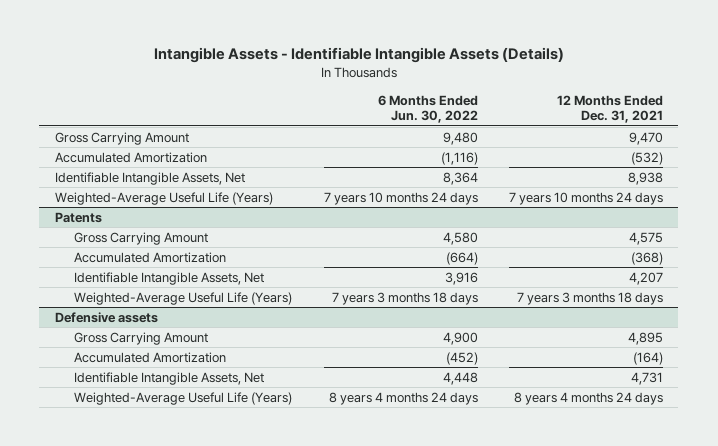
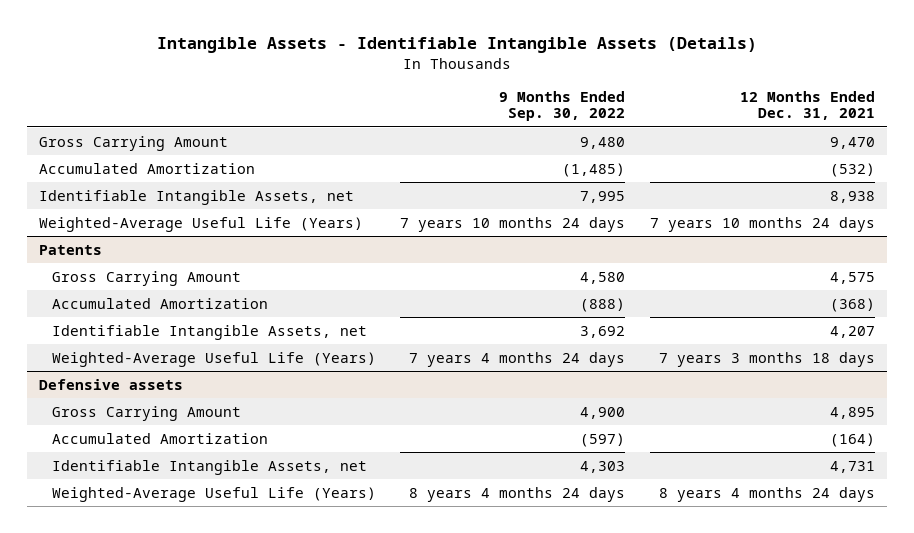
[377,94,478,124] 6 Months Ended Jun. 30, 2022 -> none
none -> [499,90,626,122] 9 Months Ended Sep. 30, 2022
[54,171,245,185] Identifiable Intangible Assets, Net -> [39,189,355,205] Identifiable Intangible Assets, net
[74,271,265,285] Identifiable Intangible Assets, Net -> [51,324,367,340] Identifiable Intangible Assets, net
[74,371,265,385] Identifiable Intangible Assets, Net -> [51,459,367,475] Identifiable Intangible Assets, net

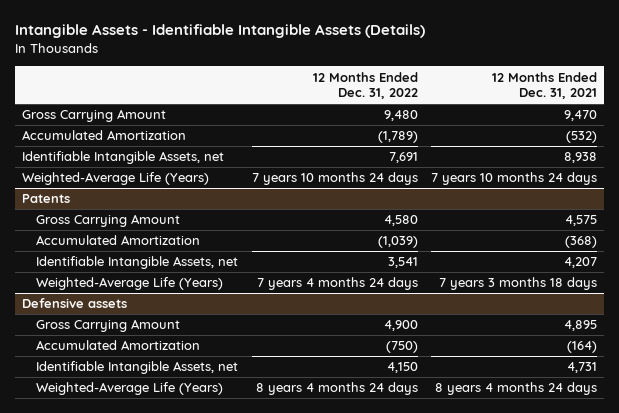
[499,90,626,122] 9 Months Ended Sep. 30, 2022 -> none
none -> [312,71,418,100] 12 Months Ended Dec. 31, 2022
[39,216,364,232] Weighted-Average Useful Life (Years) -> [21,172,209,186] Weighted-Average Life (Years)
[51,351,376,367] Weighted-Average Useful Life (Years) -> [35,277,223,291] Weighted-Average Life (Years)
[51,486,376,502] Weighted-Average Useful Life (Years) -> [35,382,223,396] Weighted-Average Life (Years)

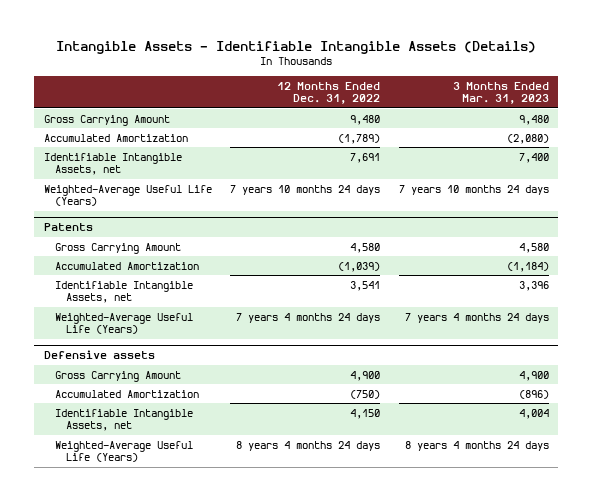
[492,71,598,100] 12 Months Ended Dec. 31, 2021 -> none
none -> [452,81,549,105] 3 Months Ended Mar. 31, 2023
[21,172,209,186] Weighted-Average Life (Years) -> [43,184,212,207] Weighted-Average Useful Life (Years)
[35,277,223,291] Weighted-Average Life (Years) -> [54,312,193,335] Weighted-Average Useful Life (Years)
[35,382,223,396] Weighted-Average Life (Years) -> [54,440,193,463] Weighted-Average Useful Life (Years)

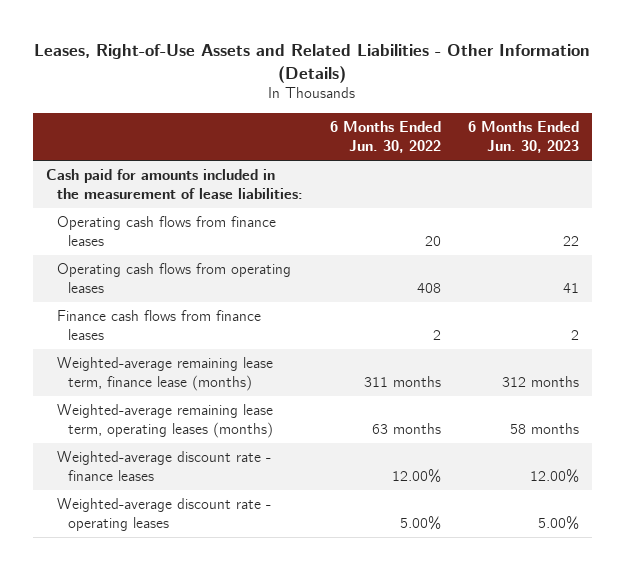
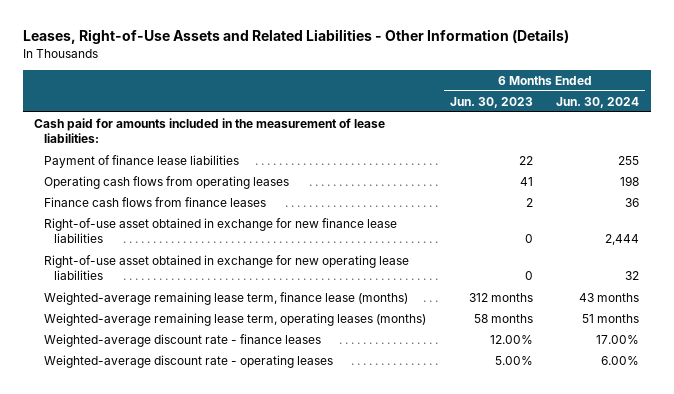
[329,121,441,154] 6 Months Ended Jun. 30, 2022 -> none
none -> [556,96,640,108] Jun. 30, 2024
[57,216,277,246] Operating cash flows from finance leases -> none
none -> [44,154,240,168] Payment of finance lease liabilities
none -> [44,217,398,244] Right-of-use asset obtained in exchange for new finance lease liabilities
none -> [44,254,410,281] Right-of-use asset obtained in exchange for new operating lease liabilities

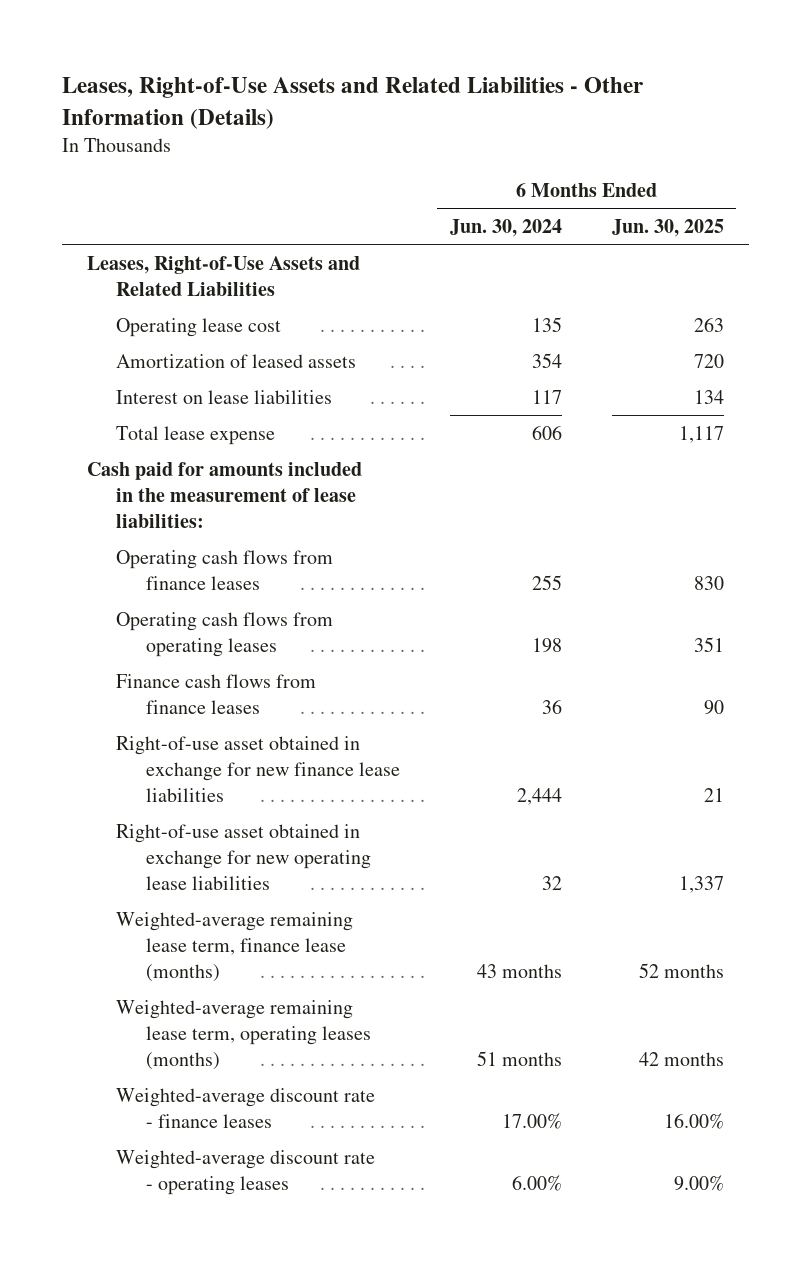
[449,96,533,108] Jun. 30, 2023 -> none
none -> [611,218,724,237] Jun. 30, 2025
none -> [86,255,360,296] Leases, Right-of-Use Assets and Related Liabilities
none -> [116,317,282,337] Operating lease cost
none -> [116,353,357,368] Amortization of leased assets
none -> [116,389,333,404] Interest on lease liabilities
none -> [116,425,276,445] Total lease expense
[44,154,240,168] Payment of finance lease liabilities -> [116,549,334,590] Operating cash flows from finance leases

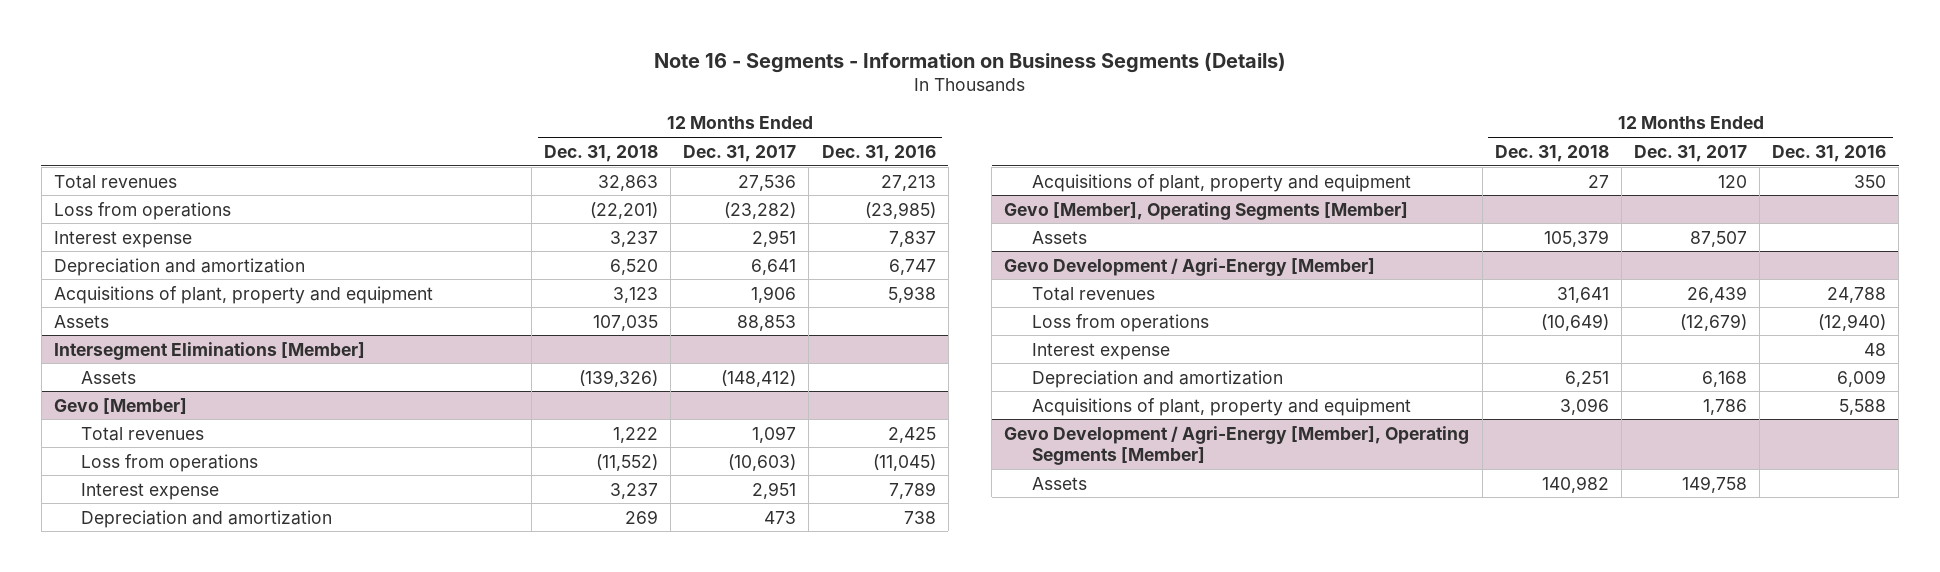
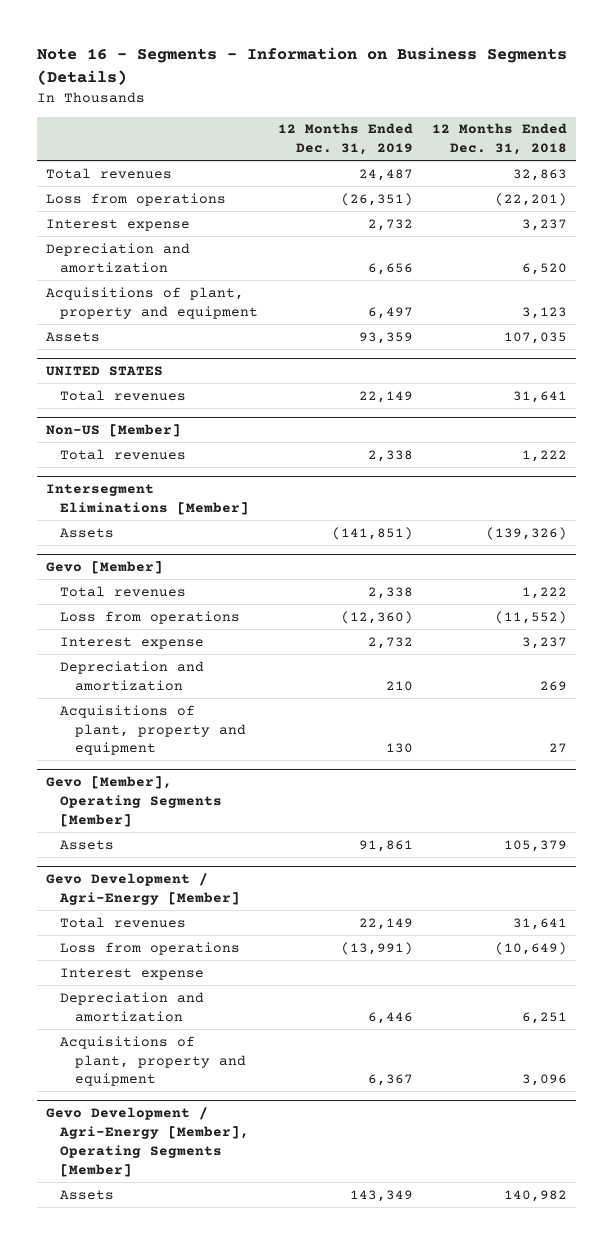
[683,144,797,162] Dec. 31, 2017 -> none
[821,144,936,162] Dec. 31, 2016 -> none
none -> [277,123,413,156] 12 Months Ended Dec. 31, 2019
none -> [46,366,164,377] UNITED STATES
none -> [60,389,187,401] Total revenues
none -> [46,424,182,438] Non-US [Member]
none -> [60,448,187,460] Total revenues

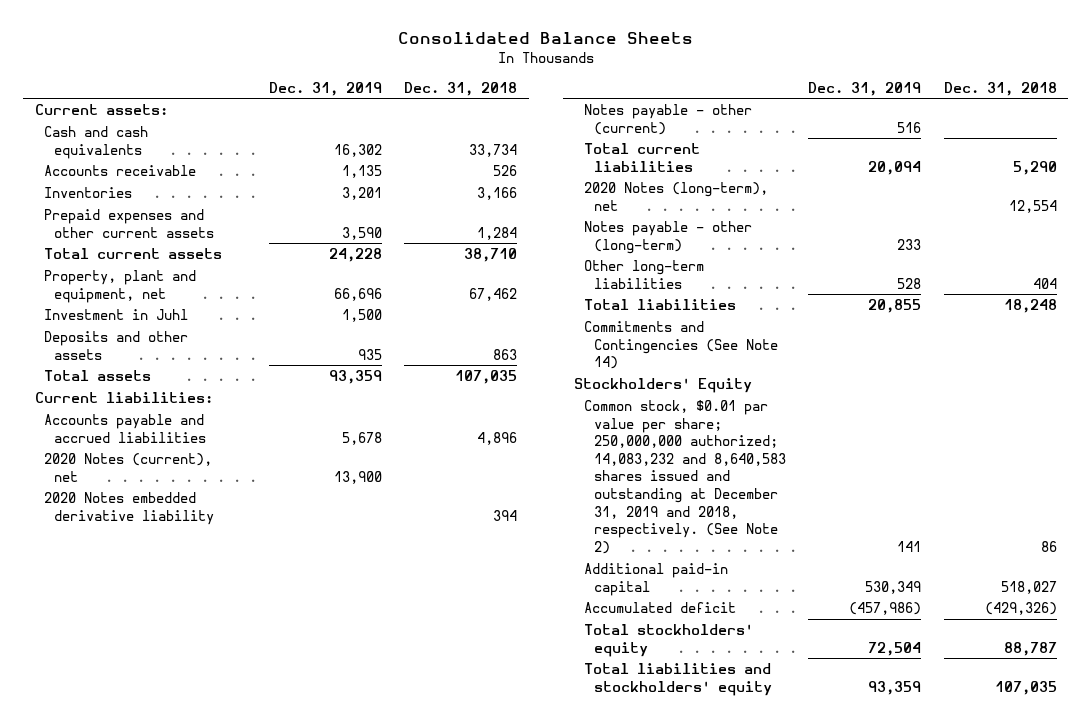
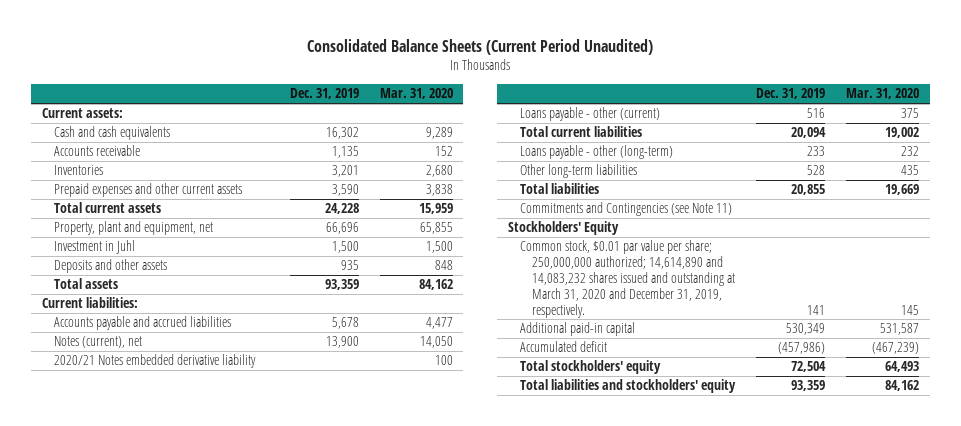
[397,32,693,45] Consolidated Balance Sheets -> [307,39,654,56] Consolidated Balance Sheets (Current Period Unaudited)
[404,81,518,96] Dec. 31, 2018 -> none
none -> [379,88,453,100] Mar. 31, 2020
[44,453,213,482] 2020 Notes (current), net -> [53,336,142,349] Notes (current), net
[44,492,214,525] 2020 Notes embedded derivative liability -> [53,354,256,369] 2020/21 Notes embedded derivative liability
[583,104,752,135] Notes payable - other (current) -> [519,107,660,122] Loans payable - other (current)
[583,182,768,211] 2020 Notes (long-term), net -> none
[583,221,752,254] Notes payable - other (long-term) -> [519,145,673,160] Loans payable - other (long-term)
[583,321,778,370] Commitments and Contingencies (See Note 14) -> [519,202,732,217] Commitments and Contingencies (see Note 11)
[583,400,786,554] Common stock, $0.01 par value per share; 250,000,000 authorized; 14,083,232 and 8,640,583 shares issued and outstanding at December 31, 2019 and 2018, respectively. (See Note 2) -> [519,240,735,318] Common stock, $0.01 par value per share; 250,000,000 authorized; 14,614,890 and 14,083,232 shares issued and outstanding at March 31, 2020 and December 31, 2019, respectively.

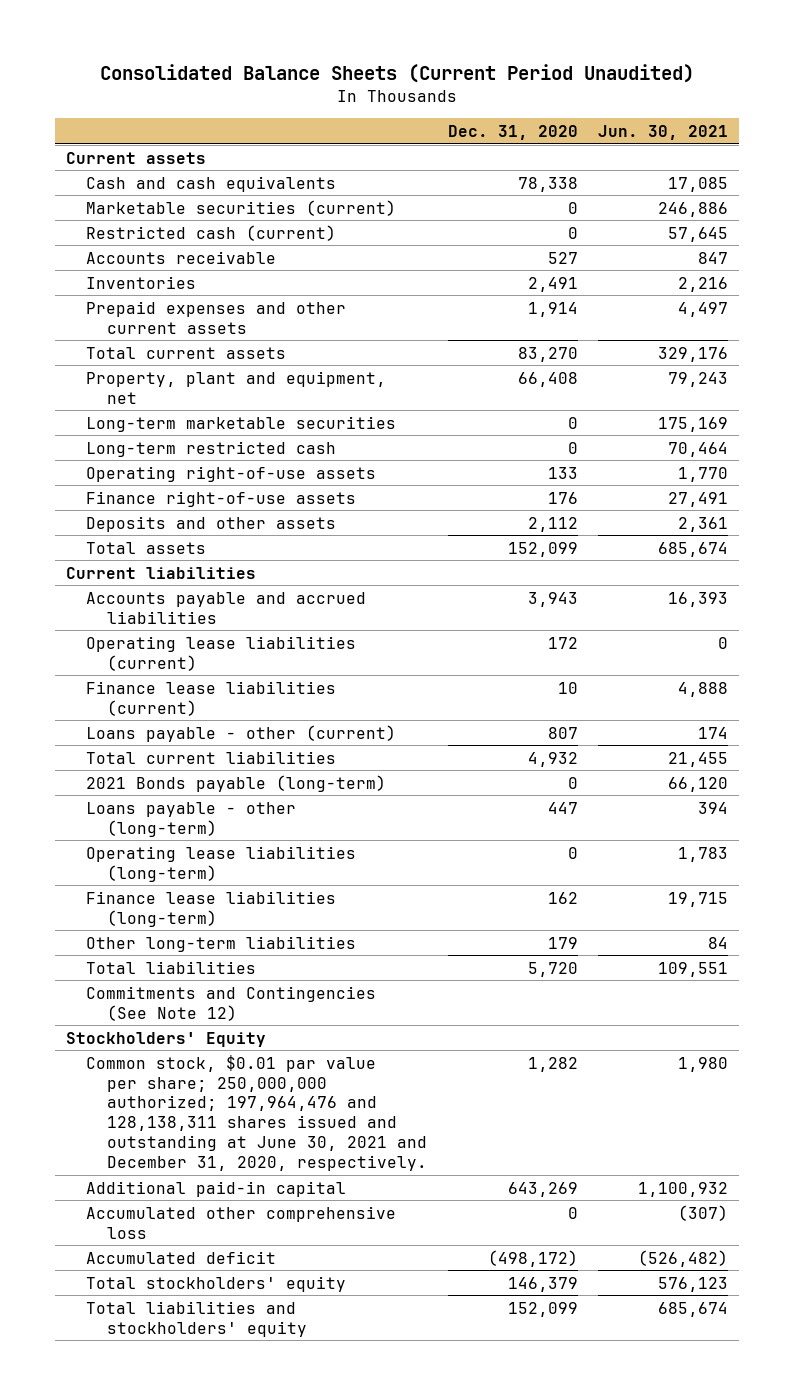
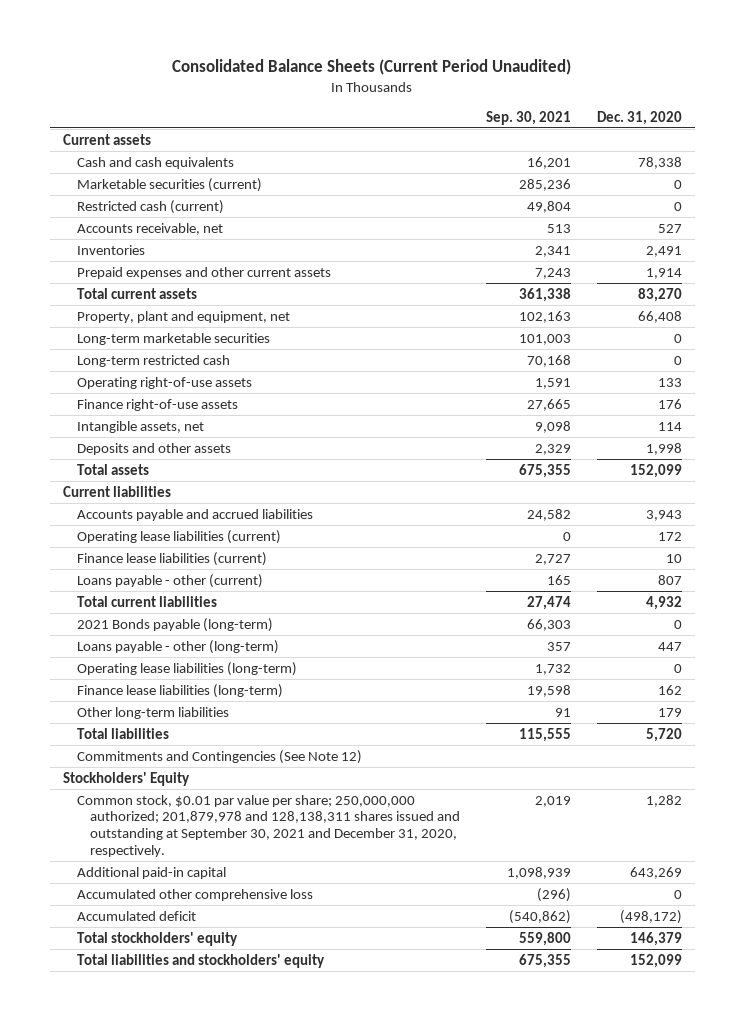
[598,124,729,140] Jun. 30, 2021 -> none
none -> [486,110,572,125] Sep. 30, 2021
[86,250,277,264] Accounts receivable -> [76,222,223,235] Accounts receivable, net
none -> [76,420,204,433] Intangible assets, net
[527,516,578,532] 2,112 -> [645,442,682,455] 1,998
[86,1054,428,1172] Common stock, $0.01 par value per share; 250,000,000 authorized; 197,964,476 and 128,138,311 shares issued and outstanding at June 30, 2021 and December 31, 2020, respectively. -> [76,794,461,857] Common stock, $0.01 par value per share; 250,000,000 authorized; 201,879,978 and 128,138,311 shares issued and outstanding at September 30, 2021 and December 31, 2020, respectively.

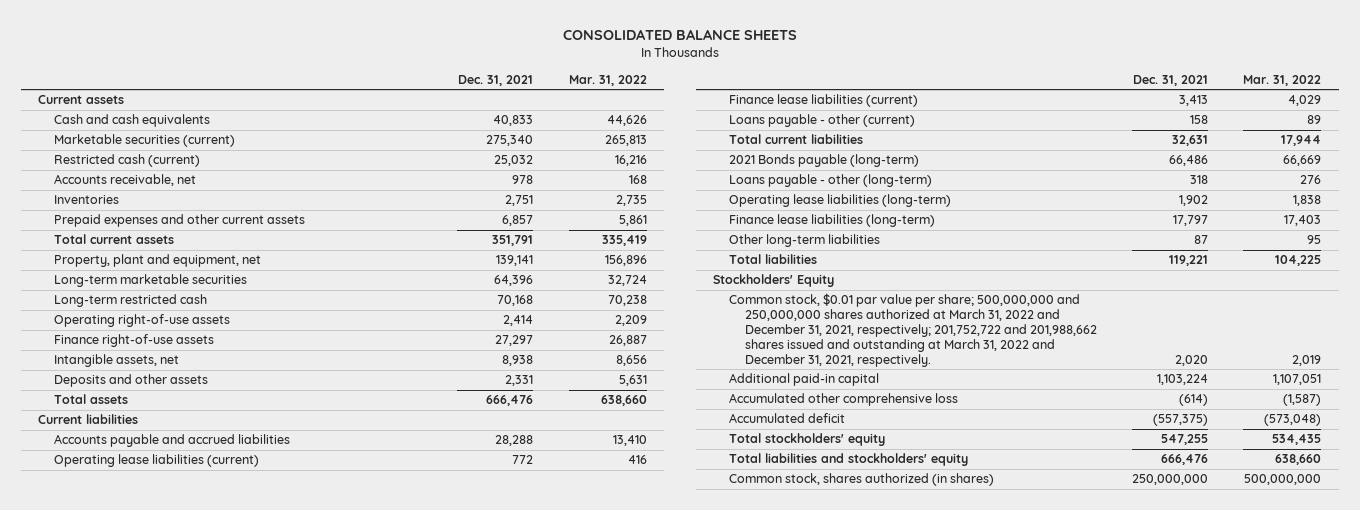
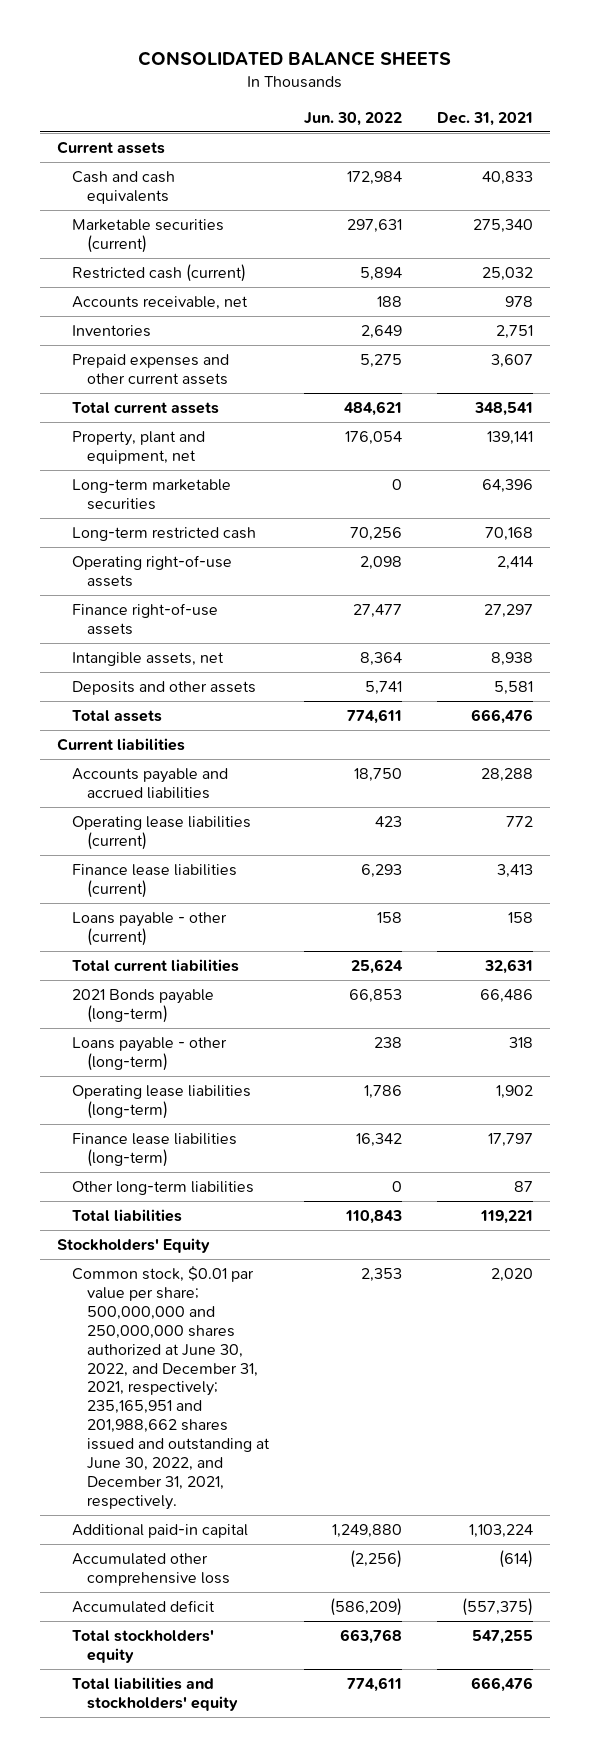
[568,75,647,87] Mar. 31, 2022 -> none
none -> [303,111,402,126] Jun. 30, 2022
[502,215,534,227] 6,857 -> [490,354,533,369] 3,607
[492,235,534,247] 351,791 -> [473,402,533,417] 348,541
[505,375,534,387] 2,331 -> [493,681,533,696] 5,581
[729,293,1097,367] Common stock, $0.01 par value per share; 500,000,000 and 250,000,000 shares authorized at March 31, 2022 and December 31, 2021, respectively; 201,752,722 and 201,988,662 shares issued and outstanding at March 31, 2022 and December 31, 2021, respectively. -> [72,1266,271,1510] Common stock, $0.01 par value per share; 500,000,000 and 250,000,000 shares authorized at June 30, 2022, and December 31, 2021, respectively; 235,165,951 and 201,988,662 shares issued and outstanding at June 30, 2022, and December 31, 2021, respectively.
[729,473,995,487] Common stock, shares authorized (in shares) -> none

